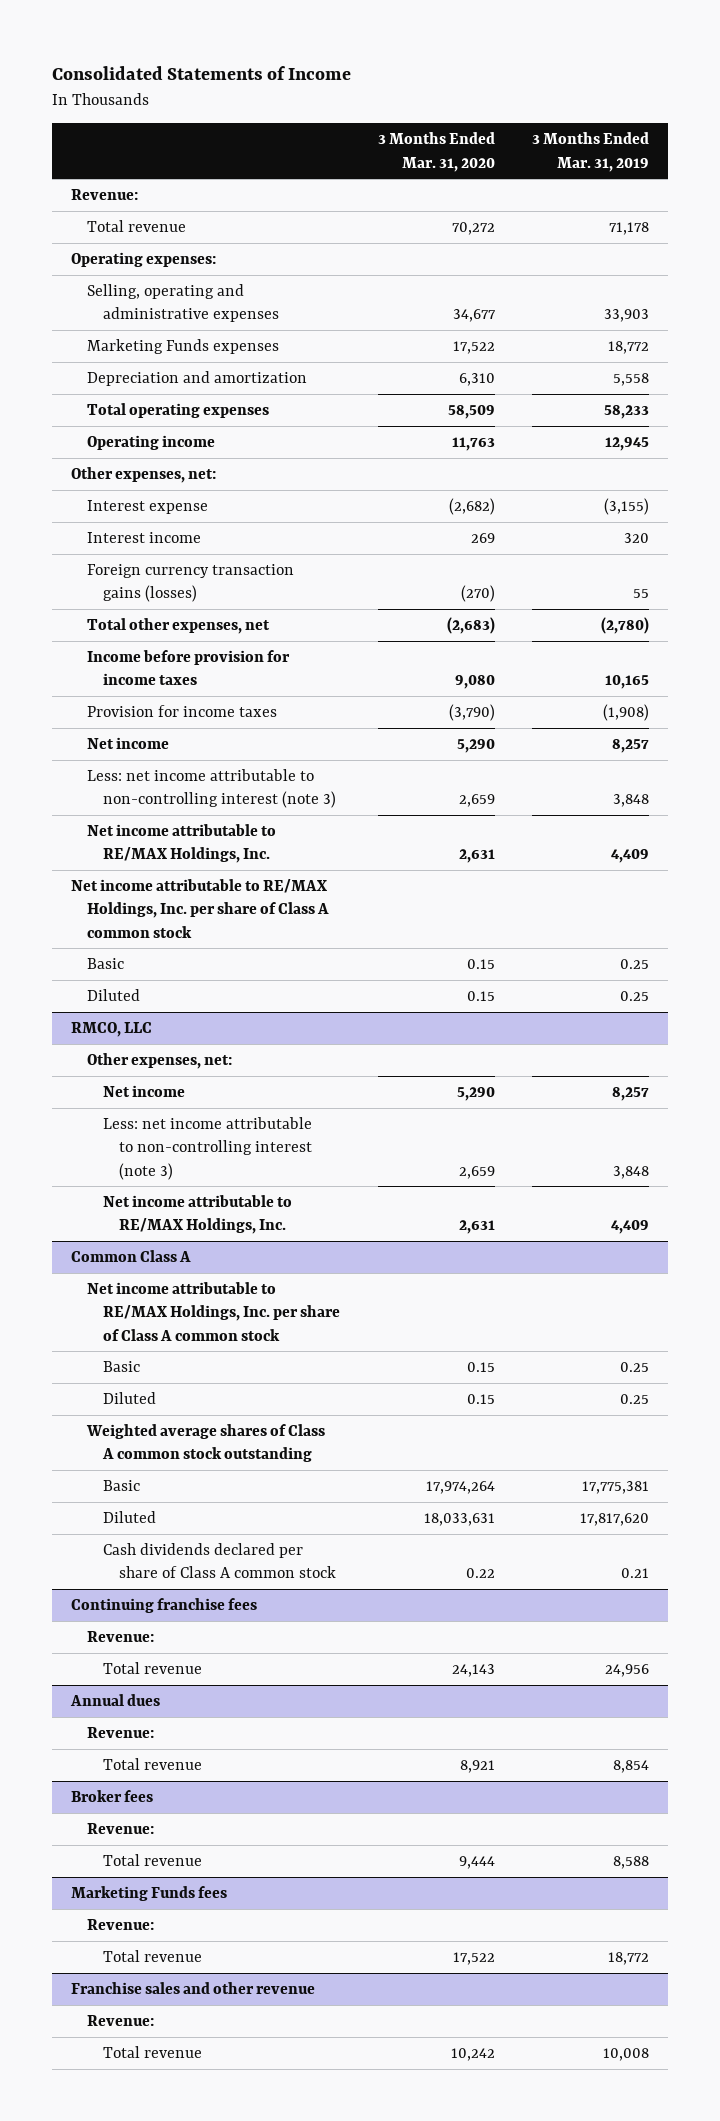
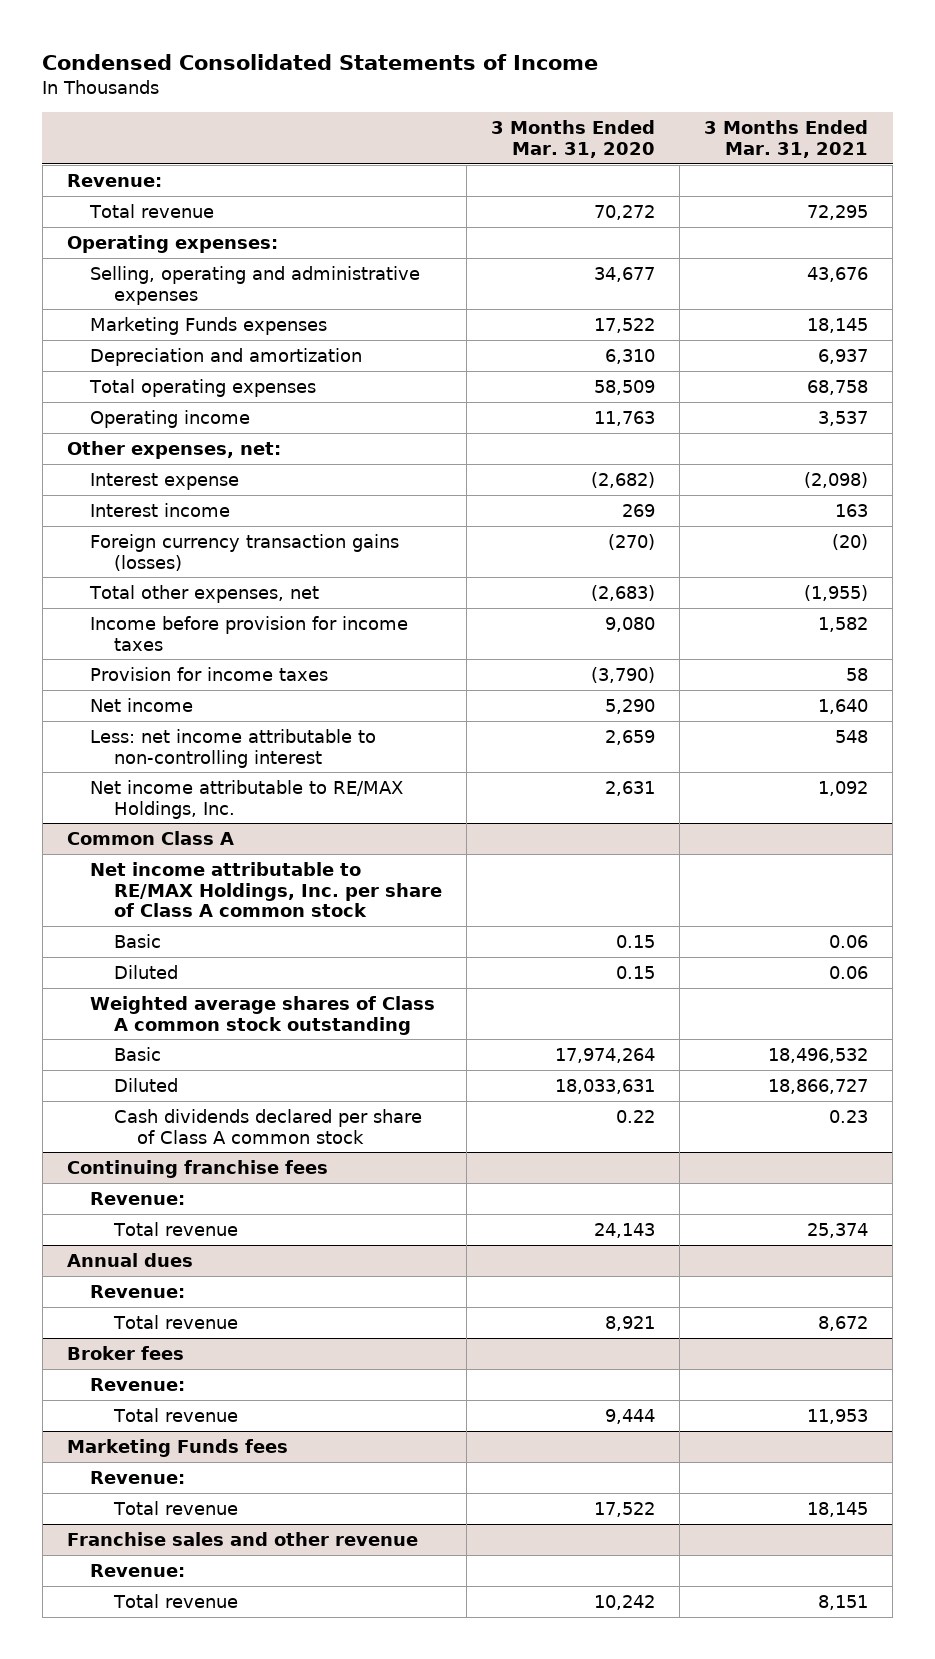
[51,66,351,81] Consolidated Statements of Income -> [42,54,599,71] Condensed Consolidated Statements of Income
[532,132,650,172] 3 Months Ended Mar. 31, 2019 -> none
none -> [704,120,869,159] 3 Months Ended Mar. 31, 2021
[86,824,276,864] Net income attributable to RE/MAX Holdings, Inc. -> none
[70,879,329,938] Net income attributable to RE/MAX Holdings, Inc. per share of Class A common stock -> none
[86,958,124,970] Basic -> none
[86,989,140,1002] Diluted -> none
[70,1022,152,1038] RMCO, LLC -> none
[86,1053,232,1070] Other expenses, net: -> none
[103,1085,186,1098] Net income -> none
[103,1117,313,1180] Less: net income attributable to non-controlling interest (note 3) -> none
[86,769,337,809] Less: net income attributable to non-controlling interest (note 3) -> [90,728,377,768] Less: net income attributable to non-controlling interest

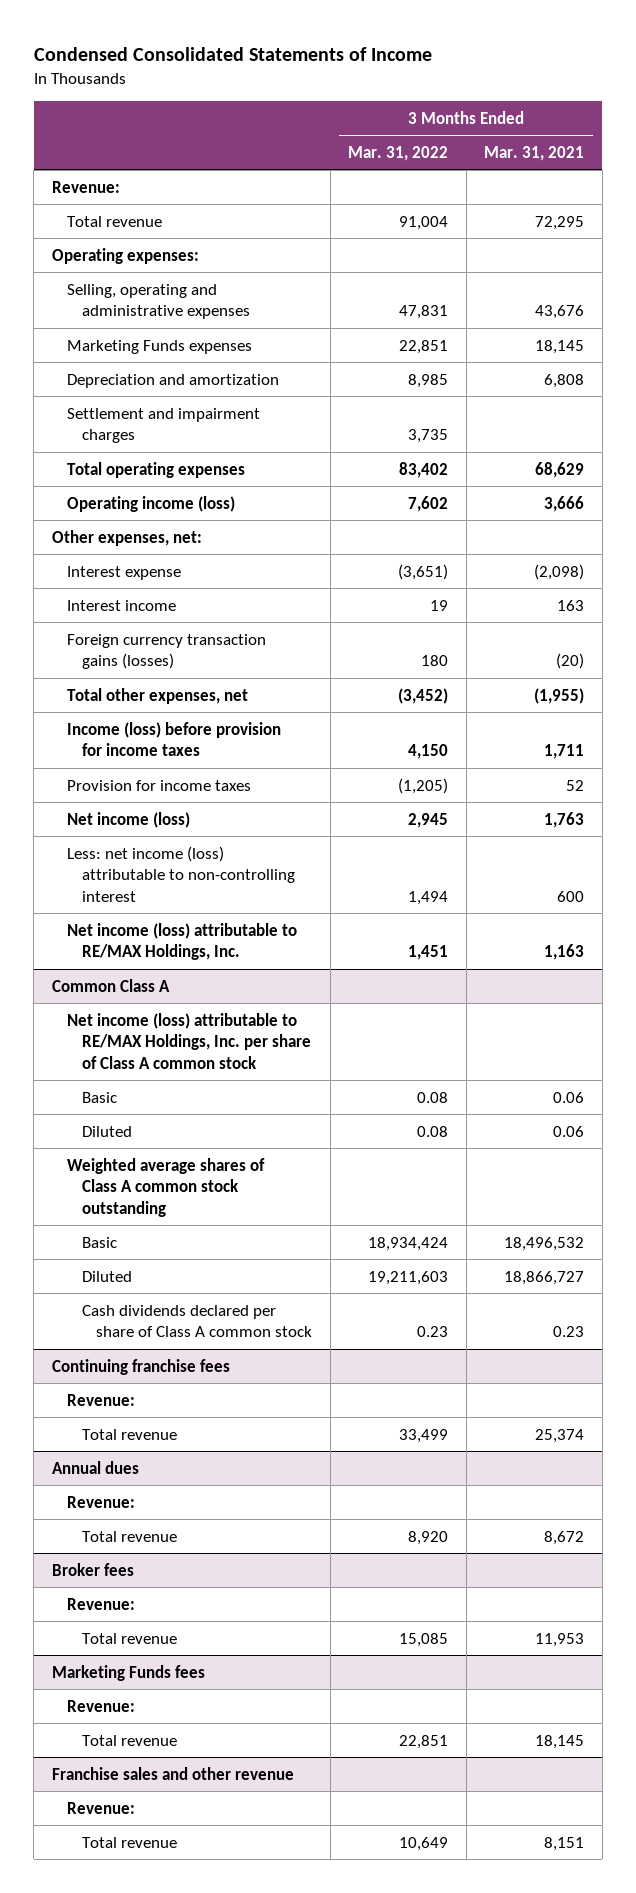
[490,120,655,159] 3 Months Ended Mar. 31, 2020 -> none
none -> [348,145,449,161] Mar. 31, 2022
[818,348,869,364] 6,937 -> [544,373,585,388] 6,808
none -> [66,407,260,444] Settlement and impairment charges
[807,379,869,395] 68,758 -> [535,461,585,478] 68,629
[90,409,251,428] Operating income -> [66,495,235,512] Operating income (loss)
[818,410,869,426] 3,537 -> [544,495,585,512] 3,666
[90,615,409,651] Income before provision for income taxes -> [66,721,281,757] Income (loss) before provision for income taxes
[818,616,869,632] 1,582 -> [544,744,585,760] 1,711
[846,667,869,681] 58 -> [566,779,585,791] 52
[90,697,194,712] Net income -> [66,811,190,828] Net income (loss)
[818,698,869,714] 1,640 -> [544,811,585,828] 1,763
[90,728,377,768] Less: net income attributable to non-controlling interest -> [66,845,295,902] Less: net income (loss) attributable to non-controlling interest
[835,729,869,743] 548 -> [557,890,585,902] 600
[90,779,404,819] Net income attributable to RE/MAX Holdings, Inc. -> [66,922,297,961] Net income (loss) attributable to RE/MAX Holdings, Inc.
[818,780,869,796] 1,092 -> [544,944,585,961] 1,163
[90,861,442,918] Net income attributable to RE/MAX Holdings, Inc. per share of Class A common stock -> [66,1012,311,1069] Net income (loss) attributable to RE/MAX Holdings, Inc. per share of Class A common stock

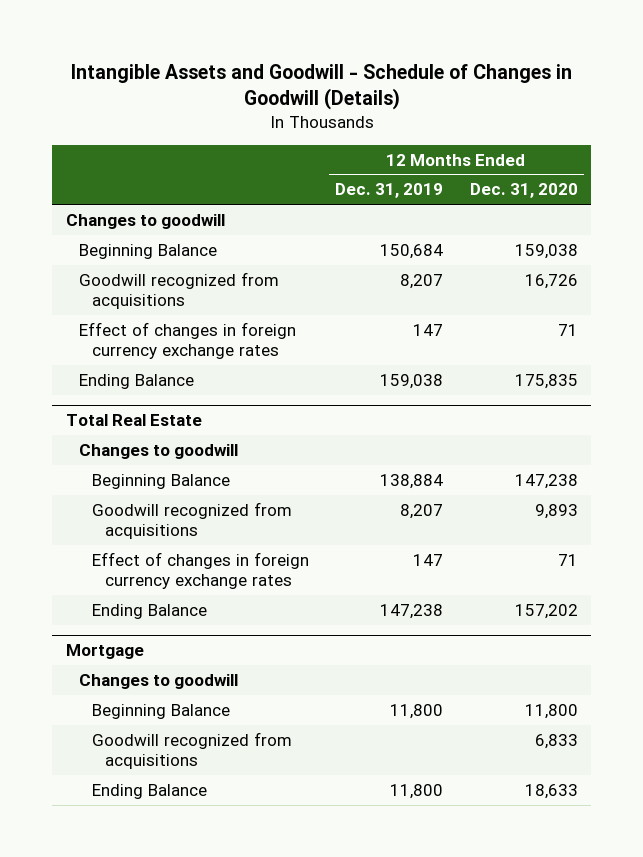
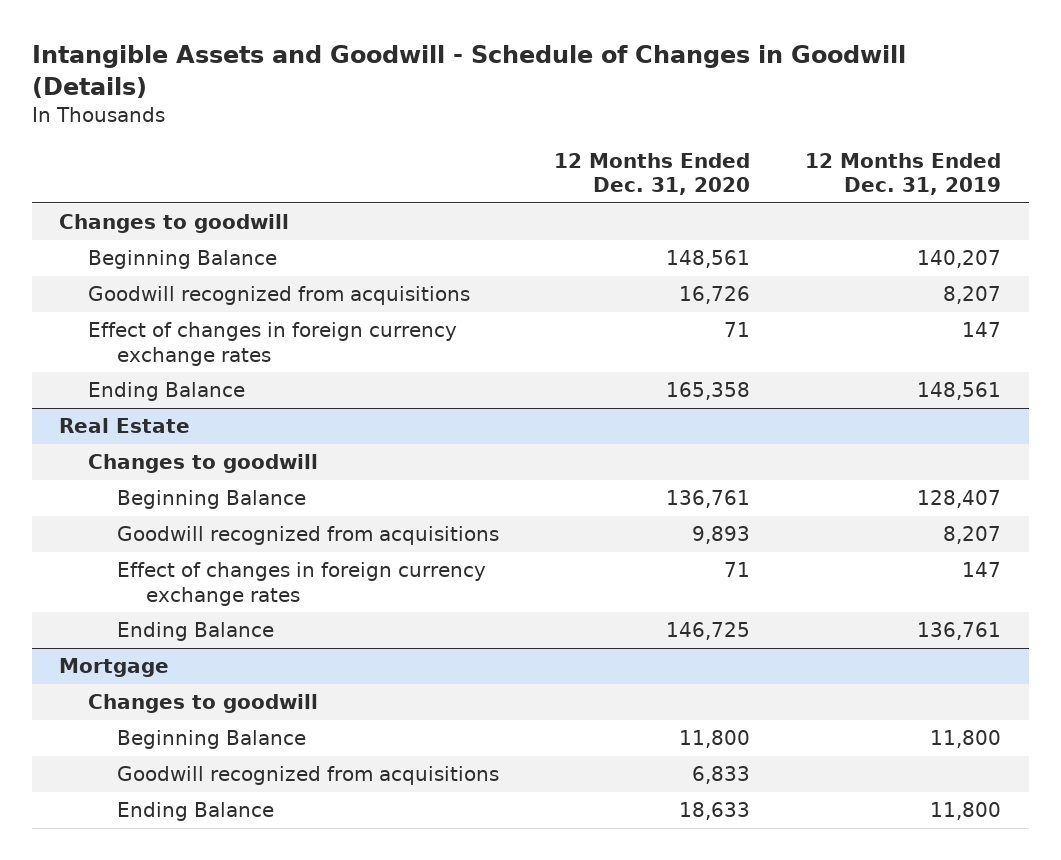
[380,243,444,259] 150,684 -> [917,250,1002,269] 140,207
[514,243,578,259] 159,038 -> [666,250,751,269] 148,561
[380,373,444,389] 159,038 -> [917,382,1002,401] 148,561
[514,373,578,389] 175,835 -> [666,382,751,401] 165,358
[65,414,202,427] Total Real Estate -> [59,418,191,434] Real Estate
[380,473,444,489] 138,884 -> [917,490,1002,509] 128,407
[514,473,578,489] 147,238 -> [666,490,751,509] 136,761
[380,603,444,619] 147,238 -> [917,622,1002,641] 136,761
[514,603,578,619] 157,202 -> [666,622,751,641] 146,725

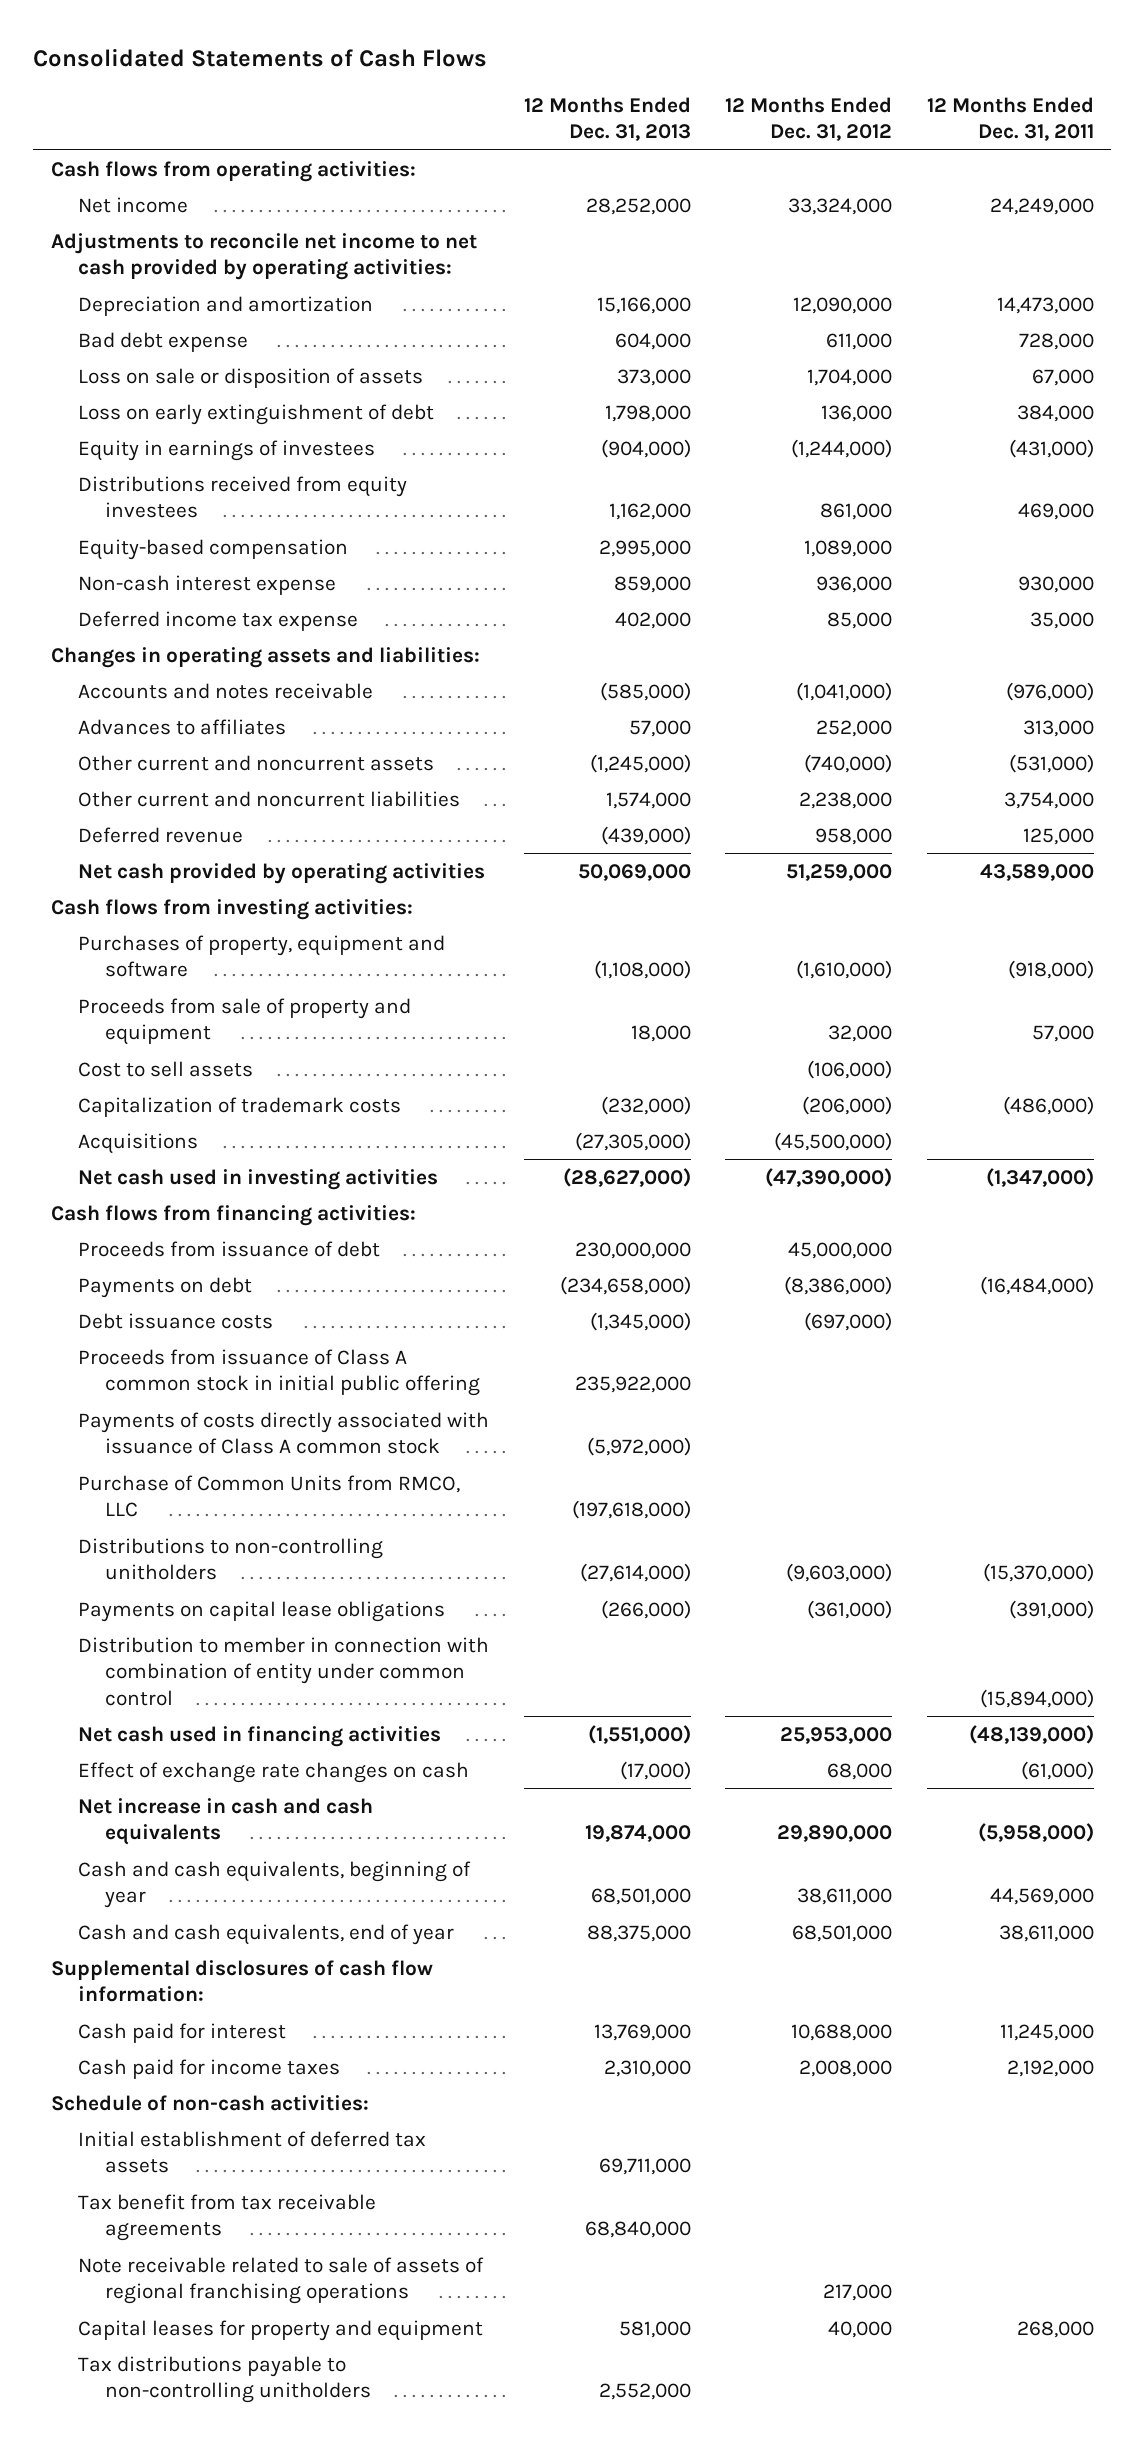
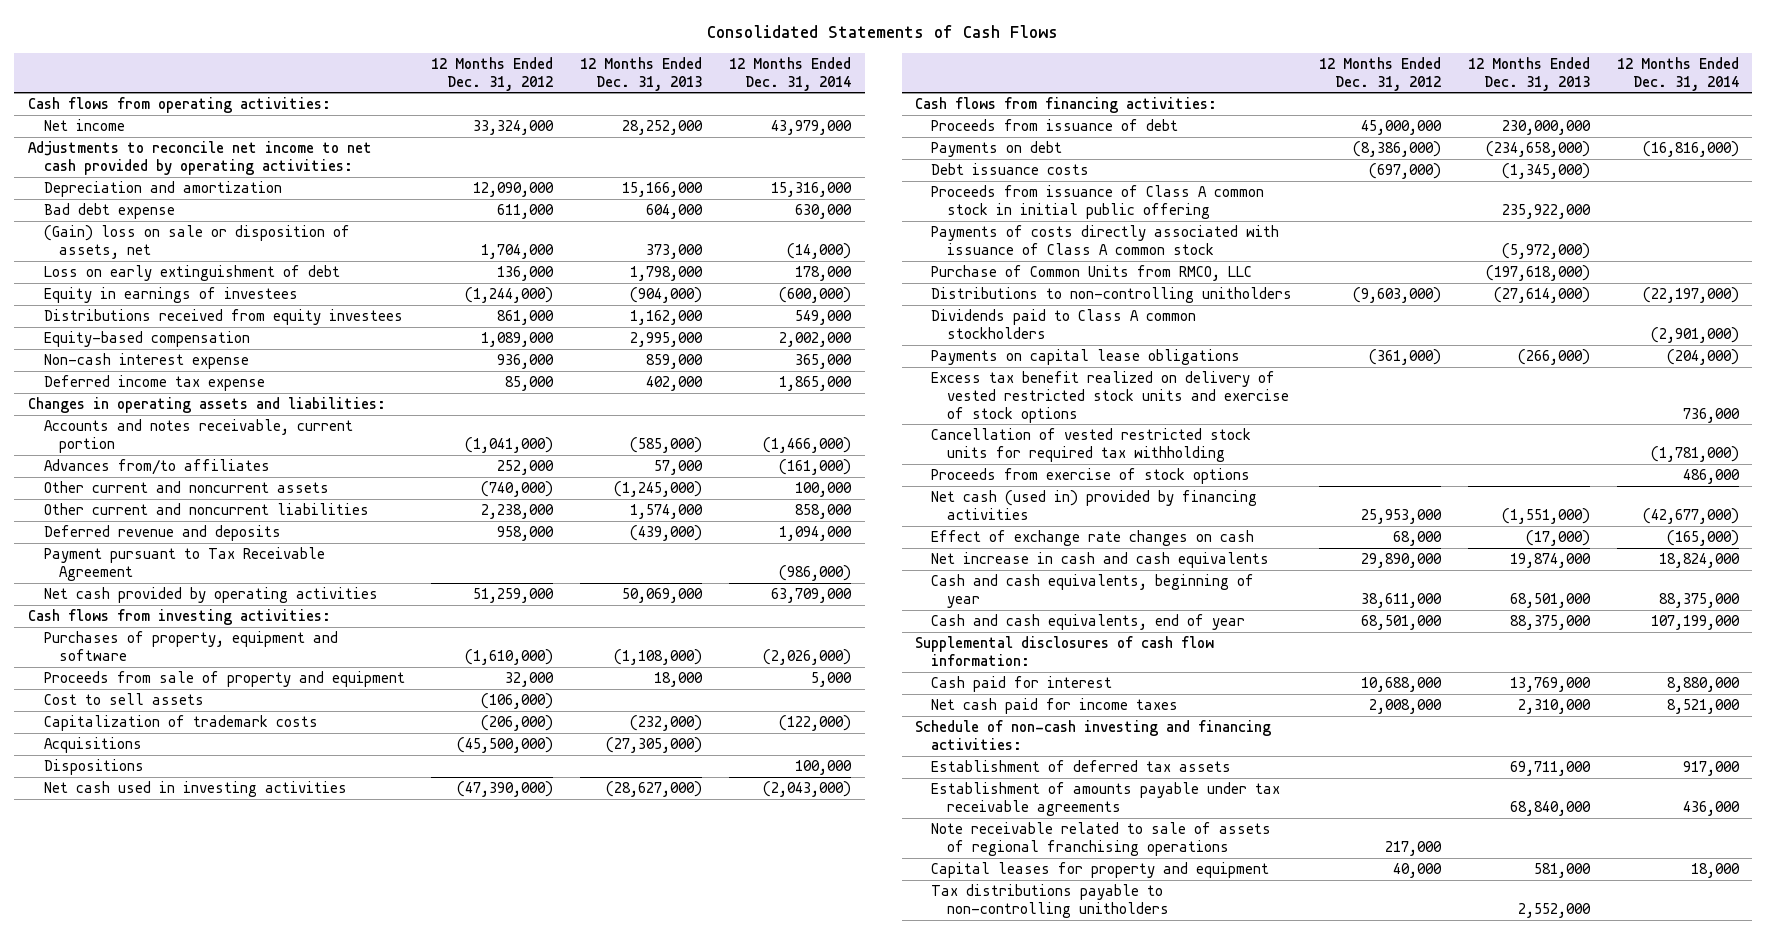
[926,96,1094,142] 12 Months Ended Dec. 31, 2011 -> none
none -> [729,56,852,91] 12 Months Ended Dec. 31, 2014
[77,367,423,388] Loss on sale or disposition of assets -> [43,225,350,259] (Gain) loss on sale or disposition of assets, net
[77,682,373,699] Accounts and notes receivable -> [43,419,353,453] Accounts and notes receivable, current portion
[77,718,286,735] Advances to affiliates -> [43,459,270,476] Advances from/to affiliates
[77,826,243,843] Deferred revenue -> [43,525,281,542] Deferred revenue and deposits
none -> [43,547,325,581] Payment pursuant to Tax Receivable Agreement
none -> [43,759,144,776] Dispositions
none -> [931,309,1197,339] Dividends paid to Class A common stockholders
[77,1636,489,1706] Distribution to member in connection with combination of entity under common control -> none
none -> [931,371,1289,423] Excess tax benefit realized on delivery of vested restricted stock units and exercise of stock options
none -> [931,428,1252,462] Cancellation of vested restricted stock units for required tax withholding
none -> [931,468,1251,485] Proceeds from exercise of stock options
[77,1725,441,1747] Net cash used in financing activities -> [931,490,1258,520] Net cash (used in) provided by financing activities
[77,2058,340,2079] Cash paid for income taxes -> [931,698,1179,715] Net cash paid for income taxes
[50,2094,369,2111] Schedule of non-cash activities: -> [915,720,1272,750] Schedule of non-cash investing and financing activities:
[77,2130,426,2174] Initial establishment of deferred tax assets -> [931,760,1232,773] Establishment of deferred tax assets
[77,2193,376,2242] Tax benefit from tax receivable agreements -> [931,782,1281,816] Establishment of amounts payable under tax receivable agreements

